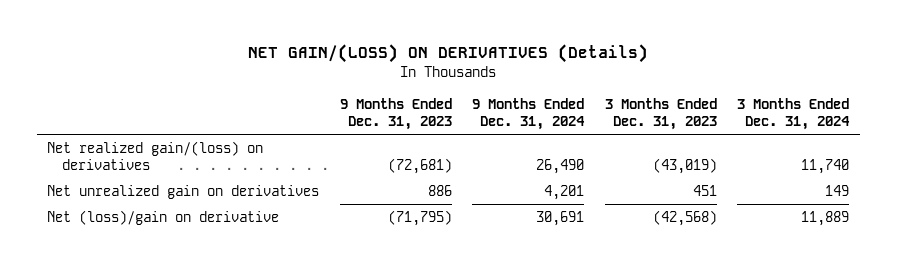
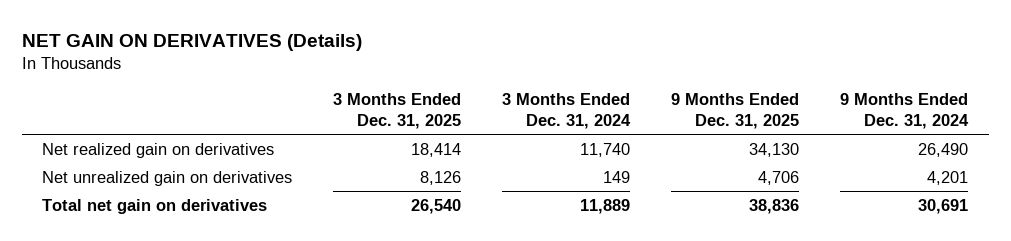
[248,44,649,64] NET GAIN/(LOSS) ON DERIVATIVES (Details) -> [21,34,362,52] NET GAIN ON DERIVATIVES (Details)
[339,98,452,131] 9 Months Ended Dec. 31, 2023 -> none
[604,98,717,131] 3 Months Ended Dec. 31, 2023 -> none
none -> [333,93,462,129] 3 Months Ended Dec. 31, 2025
none -> [671,93,800,129] 9 Months Ended Dec. 31, 2025
[47,141,264,170] Net realized gain/(loss) on derivatives -> [42,142,275,158] Net realized gain on derivatives
[47,210,280,226] Net (loss)/gain on derivative -> [42,198,268,214] Total net gain on derivatives

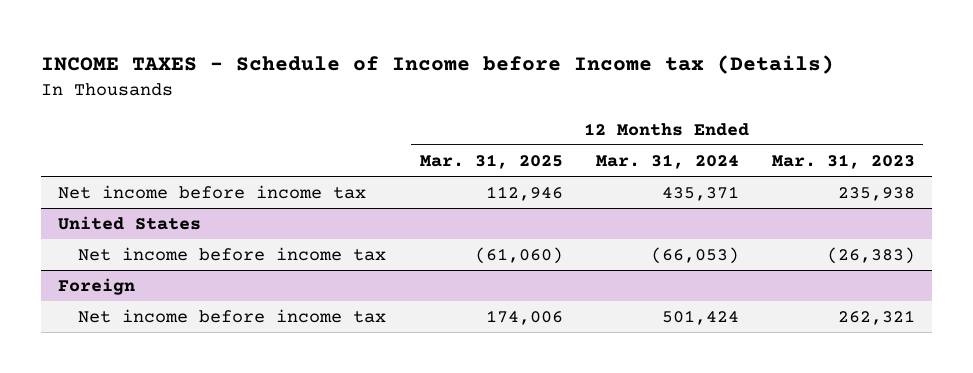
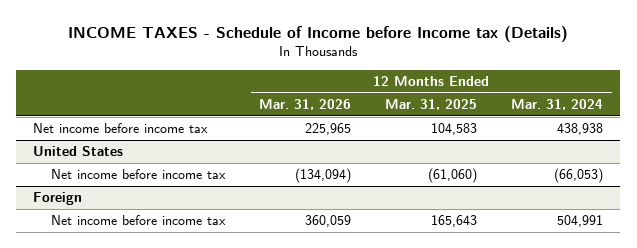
[772,153,916,169] Mar. 31, 2023 -> none
none -> [259,98,352,110] Mar. 31, 2026
[485,185,563,201] 112,946 -> [431,123,478,136] 104,583
[661,185,739,201] 435,371 -> [557,123,604,136] 438,938
[485,309,563,325] 174,006 -> [431,215,478,228] 165,643
[661,309,739,325] 501,424 -> [557,215,604,228] 504,991

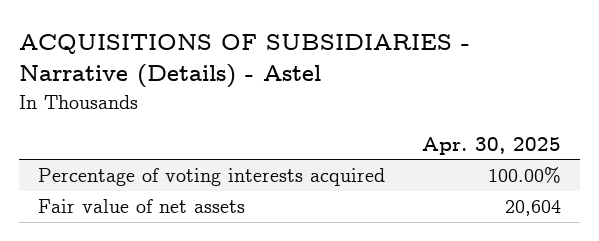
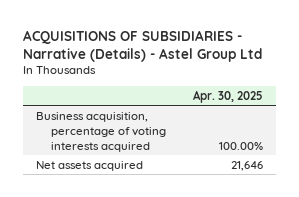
[19,34,471,89] ACQUISITIONS OF SUBSIDIARIES - Narrative (Details) - Astel -> [22,29,262,62] ACQUISITIONS OF SUBSIDIARIES - Narrative (Details) - Astel Group Ltd
[37,168,385,187] Percentage of voting interests acquired -> [35,111,167,152] Business acquisition, percentage of voting interests acquired
[37,199,245,214] Fair value of net assets -> [35,160,143,171] Net assets acquired
[505,200,562,217] 20,604 -> [230,160,263,171] 21,646

